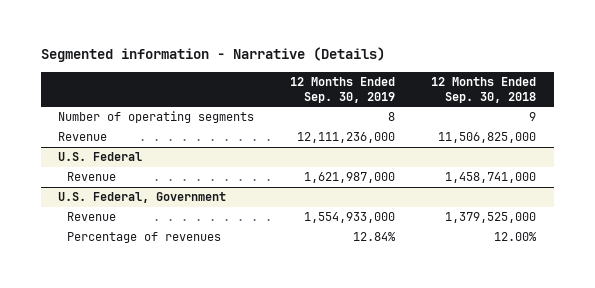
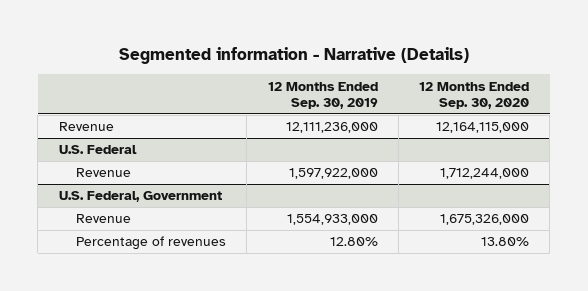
[431,76,537,103] 12 Months Ended Sep. 30, 2018 -> none
none -> [419,81,530,109] 12 Months Ended Sep. 30, 2020
[58,111,255,124] Number of operating segments -> none
[304,172,396,184] 1,621,987,000 -> [288,168,378,180] 1,597,922,000
[353,232,397,242] 12.84% -> [329,237,378,247] 12.80%

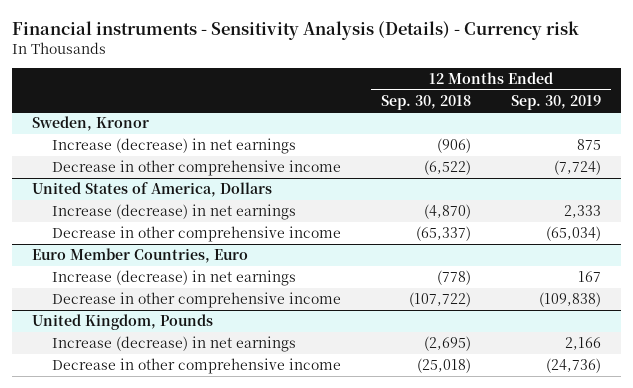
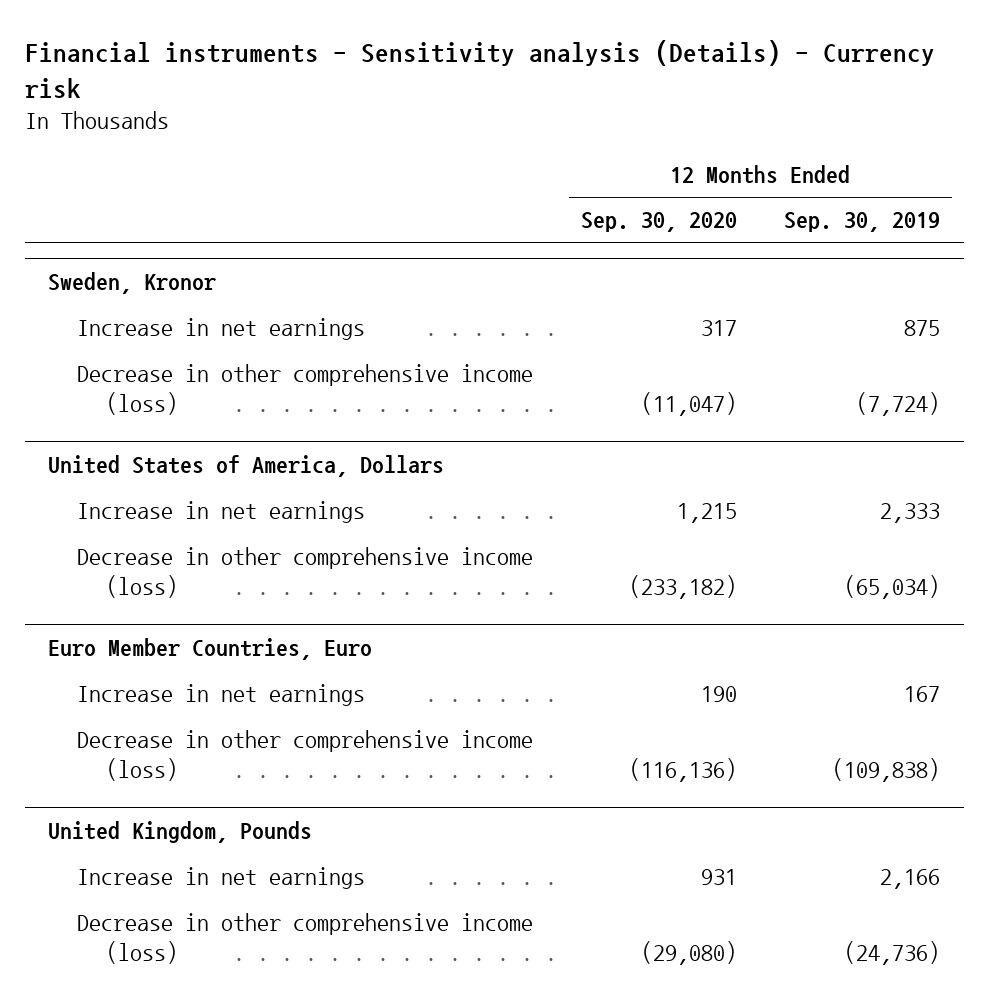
[12,20,580,40] Financial instruments - Sensitivity Analysis (Details) - Currency risk -> [24,39,935,99] Financial instruments - Sensitivity analysis (Details) - Currency risk
[380,94,471,110] Sep. 30, 2018 -> none
none -> [580,212,737,233] Sep. 30, 2020
[51,138,296,155] Increase (decrease) in net earnings -> [77,318,366,341] Increase in net earnings
[51,160,341,177] Decrease in other comprehensive income -> [77,364,534,416] Decrease in other comprehensive income (loss)
[51,204,296,221] Increase (decrease) in net earnings -> [77,501,366,524] Increase in net earnings
[51,226,341,243] Decrease in other comprehensive income -> [77,547,534,599] Decrease in other comprehensive income (loss)
[51,270,296,287] Increase (decrease) in net earnings -> [77,684,366,707] Increase in net earnings
[51,292,341,309] Decrease in other comprehensive income -> [77,730,534,782] Decrease in other comprehensive income (loss)
[51,336,296,353] Increase (decrease) in net earnings -> [77,867,366,890] Increase in net earnings
[51,358,341,375] Decrease in other comprehensive income -> [77,913,534,965] Decrease in other comprehensive income (loss)

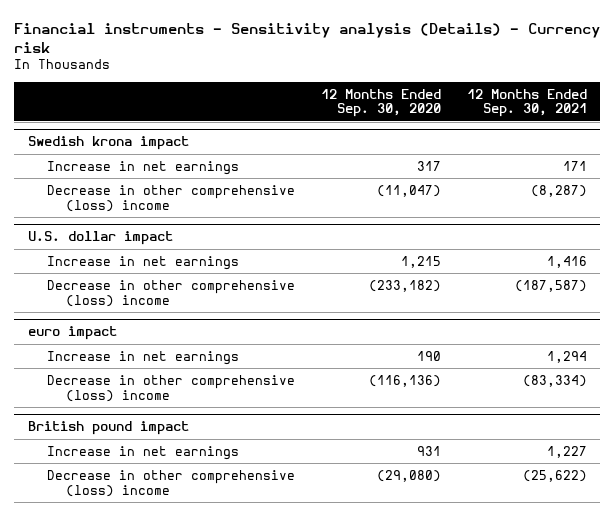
[784,212,941,233] Sep. 30, 2019 -> none
none -> [467,88,588,118] 12 Months Ended Sep. 30, 2021
[48,272,217,295] Sweden, Kronor -> [27,136,189,151] Swedish krona impact
[77,364,534,416] Decrease in other comprehensive income (loss) -> [46,184,295,212] Decrease in other comprehensive (loss) income
[48,455,445,478] United States of America, Dollars -> [27,231,173,246] U.S. dollar impact
[77,547,534,599] Decrease in other comprehensive income (loss) -> [46,279,295,307] Decrease in other comprehensive (loss) income
[48,638,373,661] Euro Member Countries, Euro -> [27,326,117,341] euro impact
[77,730,534,782] Decrease in other comprehensive income (loss) -> [46,374,295,402] Decrease in other comprehensive (loss) income
[48,821,313,844] United Kingdom, Pounds -> [27,421,189,436] British pound impact
[77,913,534,965] Decrease in other comprehensive income (loss) -> [46,469,295,497] Decrease in other comprehensive (loss) income

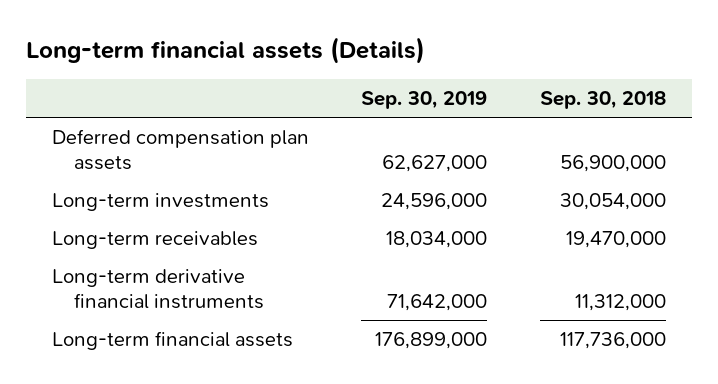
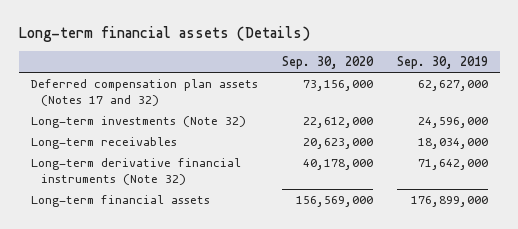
[539,91,666,110] Sep. 30, 2018 -> none
none -> [281,55,374,69] Sep. 30, 2020
[52,129,310,171] Deferred compensation plan assets -> [30,78,258,106] Deferred compensation plan assets (Notes 17 and 32)
[52,193,270,212] Long-term investments -> [30,115,246,128] Long-term investments (Note 32)
[52,269,264,310] Long-term derivative financial instruments -> [30,157,241,185] Long-term derivative financial instruments (Note 32)

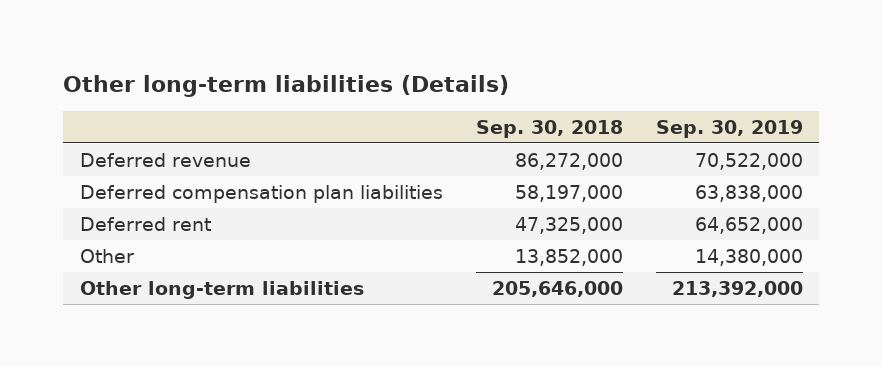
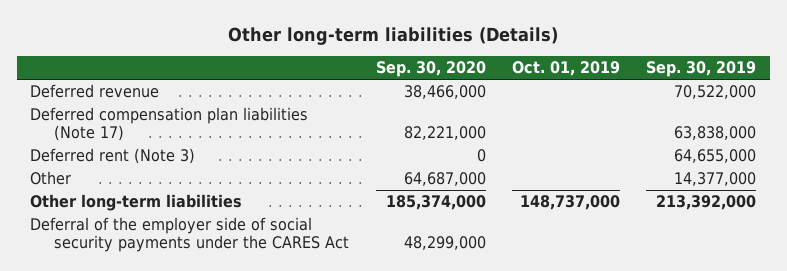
[475,119,623,138] Sep. 30, 2018 -> none
none -> [375,61,486,78] Sep. 30, 2020
none -> [512,61,621,77] Oct. 01, 2019
[79,184,443,203] Deferred compensation plan liabilities -> [30,107,309,142] Deferred compensation plan liabilities (Note 17)
[79,216,211,231] Deferred rent -> [30,148,196,165] Deferred rent (Note 3)
[694,216,803,234] 64,652,000 -> [674,149,757,164] 64,655,000
[694,248,803,266] 14,380,000 -> [674,172,757,187] 14,377,000
none -> [30,217,350,253] Deferral of the employer side of social security payments under the CARES Act

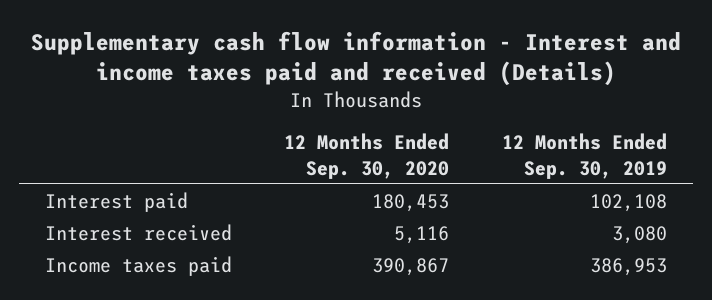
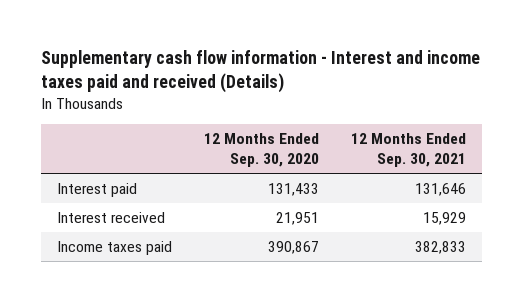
[501,133,667,179] 12 Months Ended Sep. 30, 2019 -> none
none -> [351,133,467,167] 12 Months Ended Sep. 30, 2021
[372,193,450,212] 180,453 -> [267,183,319,197] 131,433
[394,225,450,244] 5,116 -> [275,212,319,226] 21,951

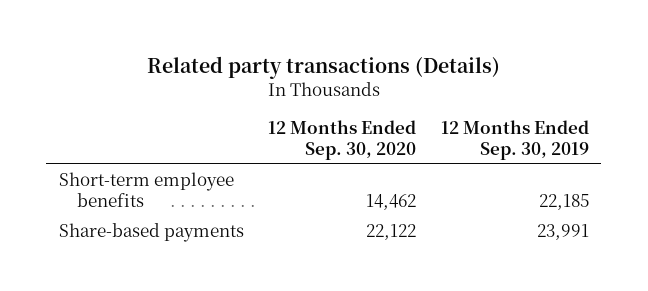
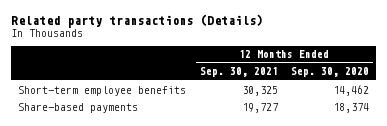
[441,120,590,161] 12 Months Ended Sep. 30, 2019 -> none
none -> [199,67,278,78] Sep. 30, 2021
[366,223,417,240] 22,122 -> [333,102,370,113] 18,374

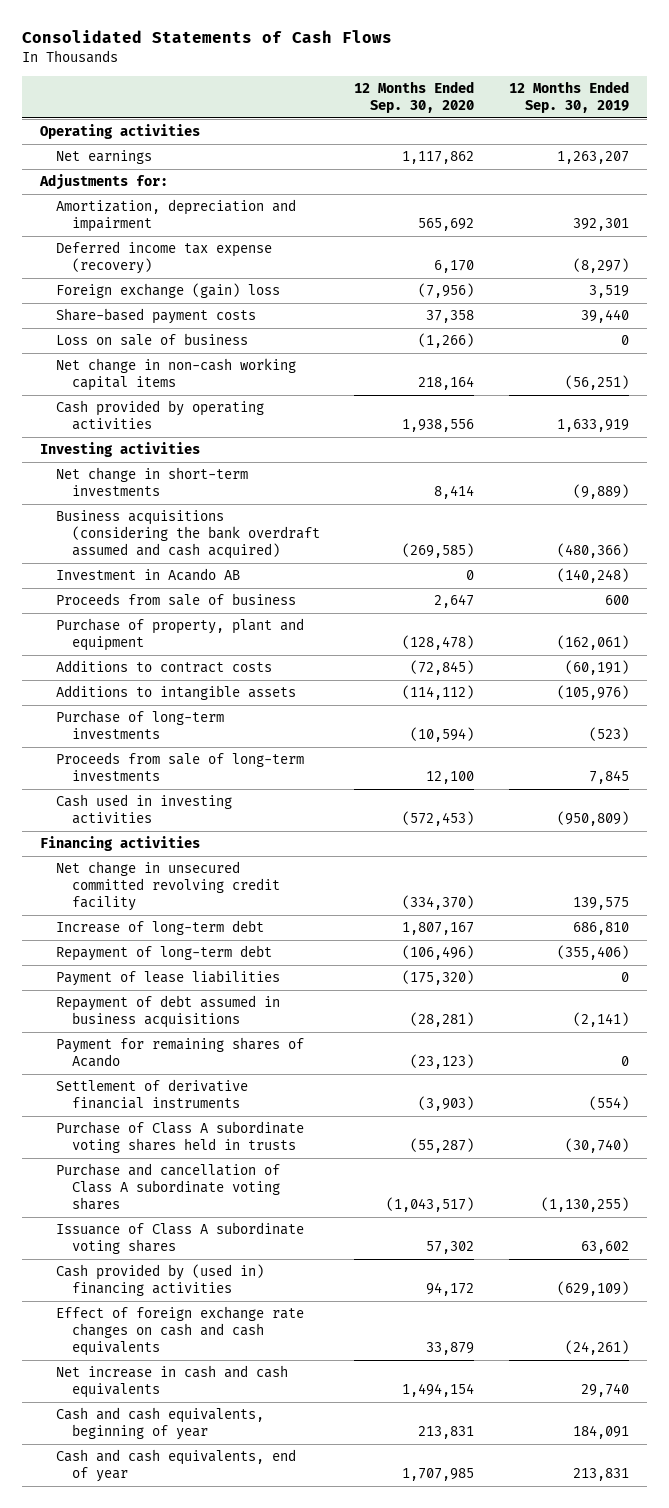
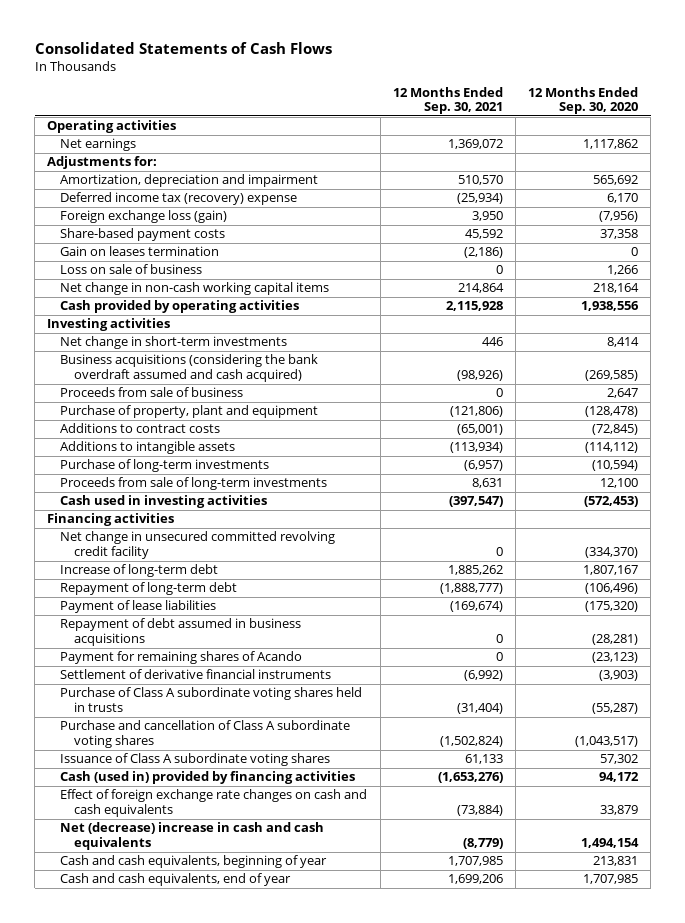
[509,80,630,113] 12 Months Ended Sep. 30, 2019 -> none
none -> [392,86,503,115] 12 Months Ended Sep. 30, 2021
[55,241,272,275] Deferred income tax expense (recovery) -> [60,192,298,206] Deferred income tax (recovery) expense
[55,283,280,299] Foreign exchange (gain) loss -> [60,210,228,224] Foreign exchange loss (gain)
none -> [60,246,220,257] Gain on leases termination
[418,333,475,349] (1,266) -> [606,265,638,276] 1,266
[55,568,240,582] Investment in Acando AB -> none
[55,1264,264,1297] Cash provided by (used in) financing activities -> [60,771,356,785] Cash (used in) provided by financing activities
[55,1365,288,1399] Net increase in cash and cash equivalents -> [60,822,325,851] Net (decrease) increase in cash and cash equivalents

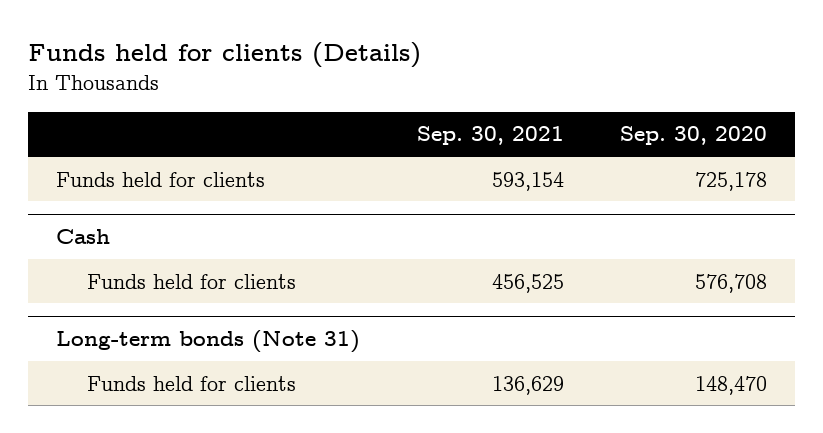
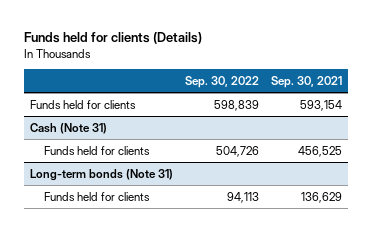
[620,126,768,146] Sep. 30, 2020 -> none
none -> [185,75,260,88] Sep. 30, 2022
[56,229,111,245] Cash -> [30,122,108,134] Cash (Note 31)

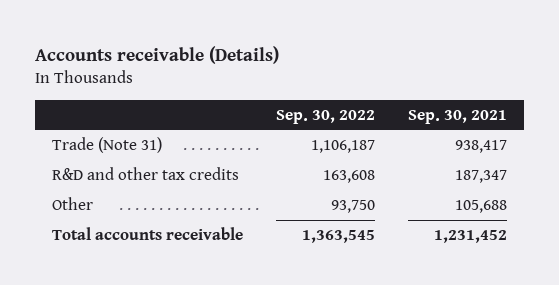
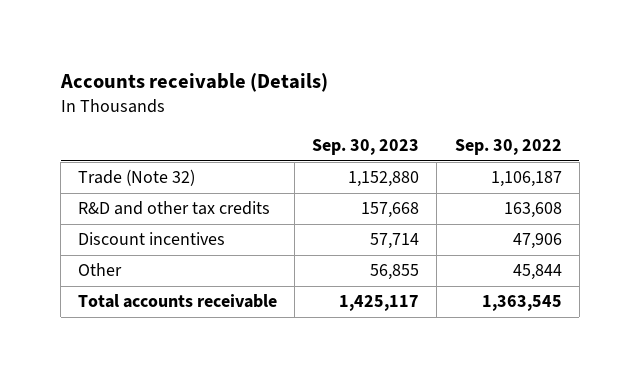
[408,109,508,124] Sep. 30, 2021 -> none
none -> [312,139,420,156] Sep. 30, 2023
[51,137,162,154] Trade (Note 31) -> [78,169,196,187] Trade (Note 32)
none -> [78,232,226,246] Discount incentives
[330,200,375,214] 93,750 -> [512,264,562,281] 45,844

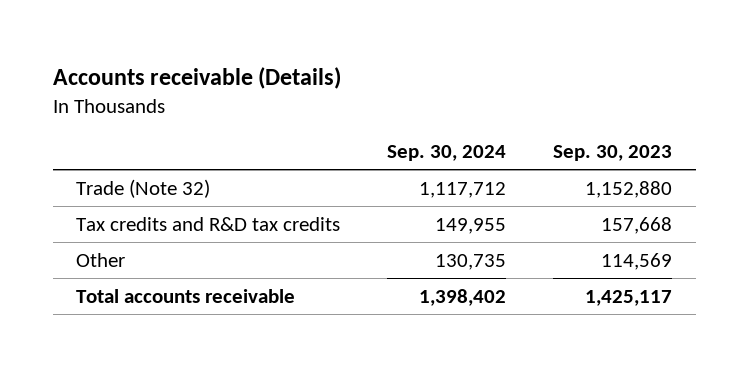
[454,139,562,156] Sep. 30, 2022 -> none
none -> [387,144,507,161] Sep. 30, 2024
[78,232,226,246] Discount incentives -> none
[78,201,271,216] R&D and other tax credits -> [76,216,341,231] Tax credits and R&D tax credits
[370,264,420,281] 56,855 -> [601,252,673,270] 114,569

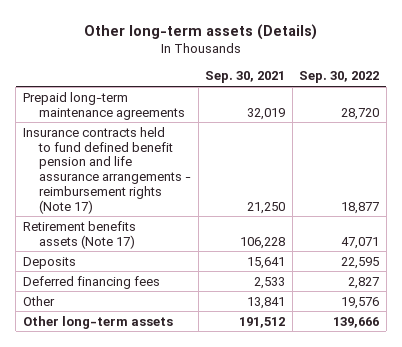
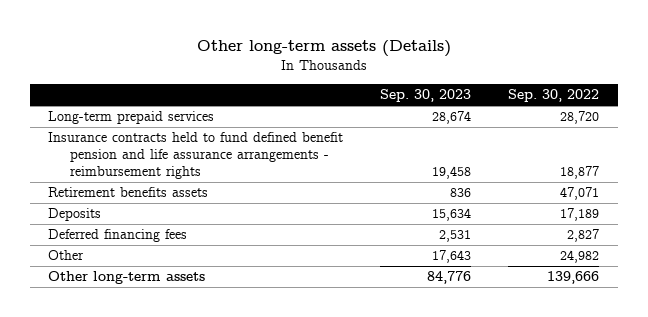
[205,71,286,84] Sep. 30, 2021 -> none
none -> [380,89,472,103] Sep. 30, 2023
[22,91,186,120] Prepaid long-term maintenance agreements -> [48,111,215,125] Long-term prepaid services
[22,126,192,214] Insurance contracts held to fund defined benefit pension and life assurance arrangements - reimbursement rights (Note 17) -> [48,132,344,180] Insurance contracts held to fund defined benefit pension and life assurance arrangements - reimbursement rights
[22,220,136,249] Retirement benefits assets (Note 17) -> [48,187,209,198] Retirement benefits assets
[341,256,380,269] 22,595 -> [560,208,600,222] 17,189
[341,296,380,309] 19,576 -> [560,250,600,264] 24,982

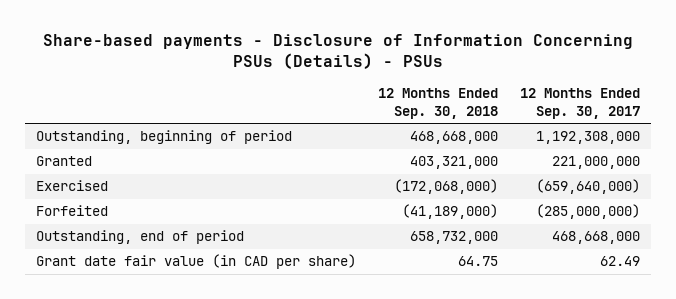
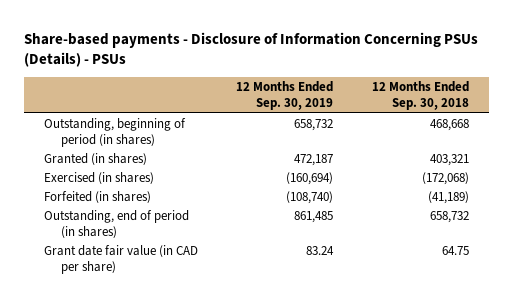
[520,88,641,119] 12 Months Ended Sep. 30, 2017 -> none
none -> [236,81,334,111] 12 Months Ended Sep. 30, 2019
[35,130,292,145] Outstanding, beginning of period -> [43,117,186,148] Outstanding, beginning of period (in shares)
[409,131,498,145] 468,668,000 -> [430,118,470,131] 468,668
[35,156,92,167] Granted -> [43,152,147,165] Granted (in shares)
[409,156,498,170] 403,321,000 -> [430,153,470,166] 403,321
[35,180,108,192] Exercised -> [43,171,154,184] Exercised (in shares)
[393,179,498,195] (172,068,000) -> [422,171,470,185] (172,068)
[35,205,108,217] Forfeited -> [43,190,151,203] Forfeited (in shares)
[401,204,498,220] (41,189,000) -> [428,190,470,204] (41,189)
[35,230,244,245] Outstanding, end of period -> [43,209,189,239] Outstanding, end of period (in shares)
[409,231,498,245] 658,732,000 -> [430,210,470,223] 658,732

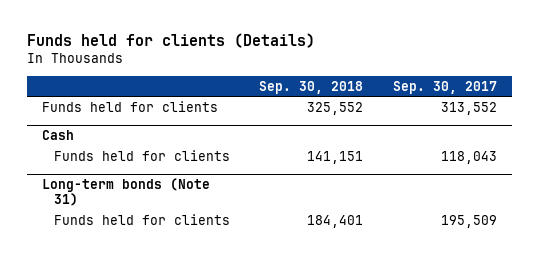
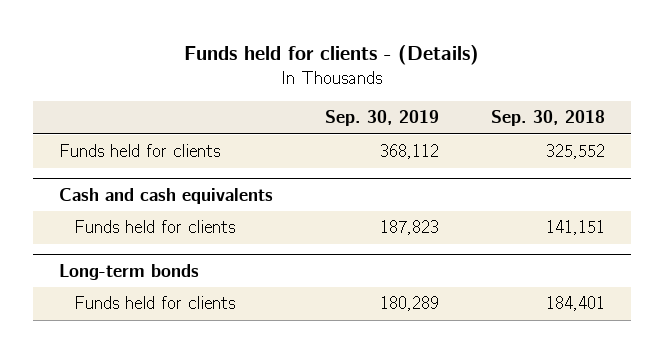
[26,33,315,49] Funds held for clients (Details) -> [183,45,479,66] Funds held for clients - (Details)
[392,80,497,94] Sep. 30, 2017 -> none
none -> [324,110,439,127] Sep. 30, 2019
[41,130,74,141] Cash -> [59,187,274,204] Cash and cash equivalents
[41,178,210,207] Long-term bonds (Note 31) -> [59,263,200,280] Long-term bonds

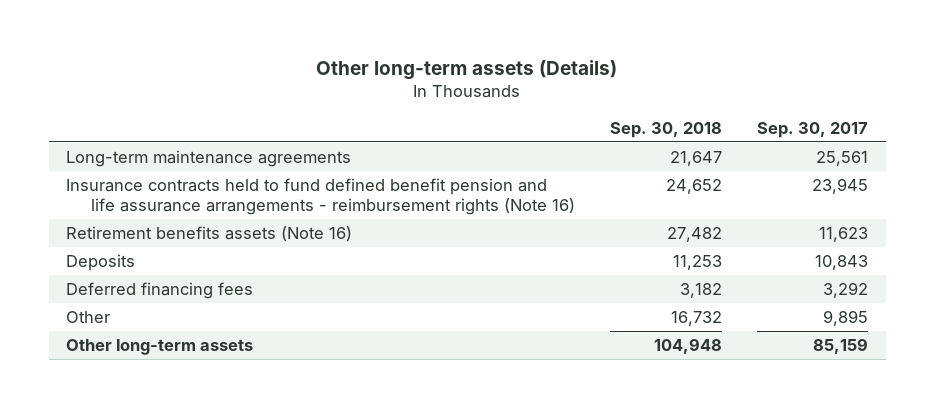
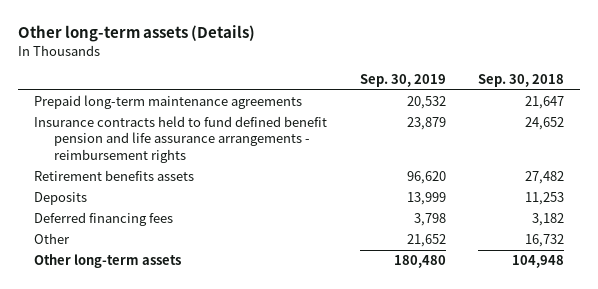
[757,122,869,139] Sep. 30, 2017 -> none
none -> [359,73,446,87] Sep. 30, 2019
[66,150,352,168] Long-term maintenance agreements -> [34,95,303,110] Prepaid long-term maintenance agreements
[66,178,575,216] Insurance contracts held to fund defined benefit pension and life assurance arrangements - reimbursement rights (Note 16) -> [34,116,328,163] Insurance contracts held to fund defined benefit pension and life assurance arrangements - reimbursement rights
[66,226,353,242] Retirement benefits assets (Note 16) -> [34,170,195,182] Retirement benefits assets

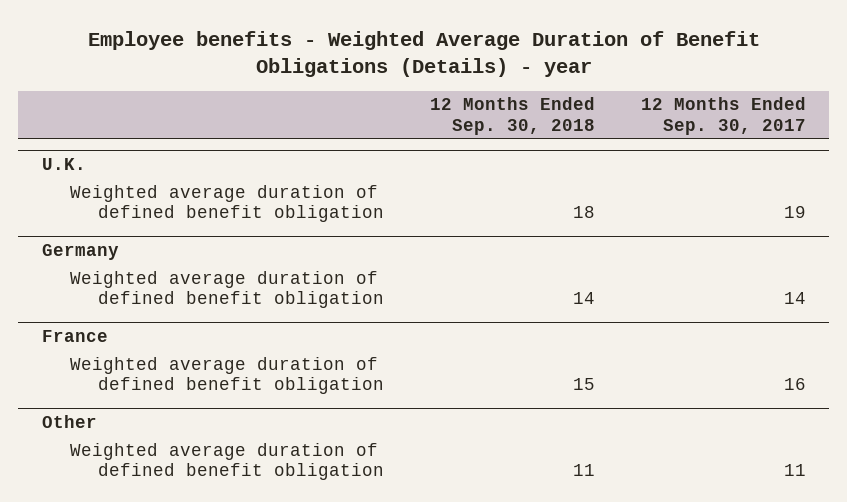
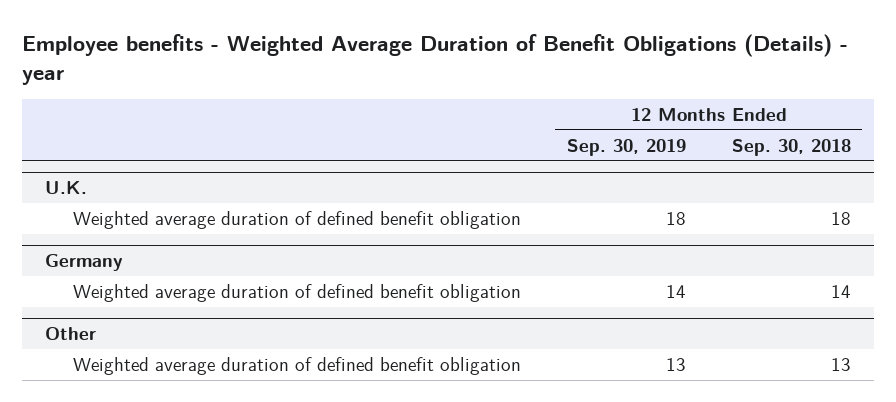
[640,97,806,135] 12 Months Ended Sep. 30, 2017 -> none
none -> [566,138,686,156] Sep. 30, 2019
[41,329,108,342] France -> none
[69,356,384,394] Weighted average duration of defined benefit obligation -> none
[572,463,595,476] 11 -> [830,357,851,371] 13

